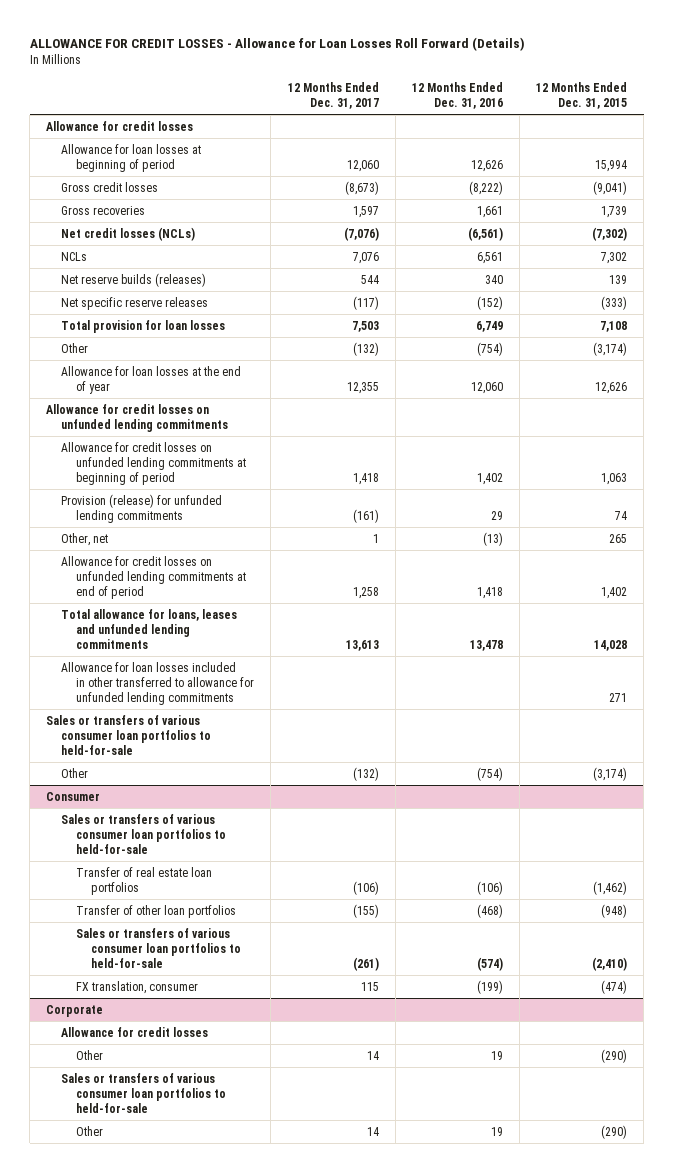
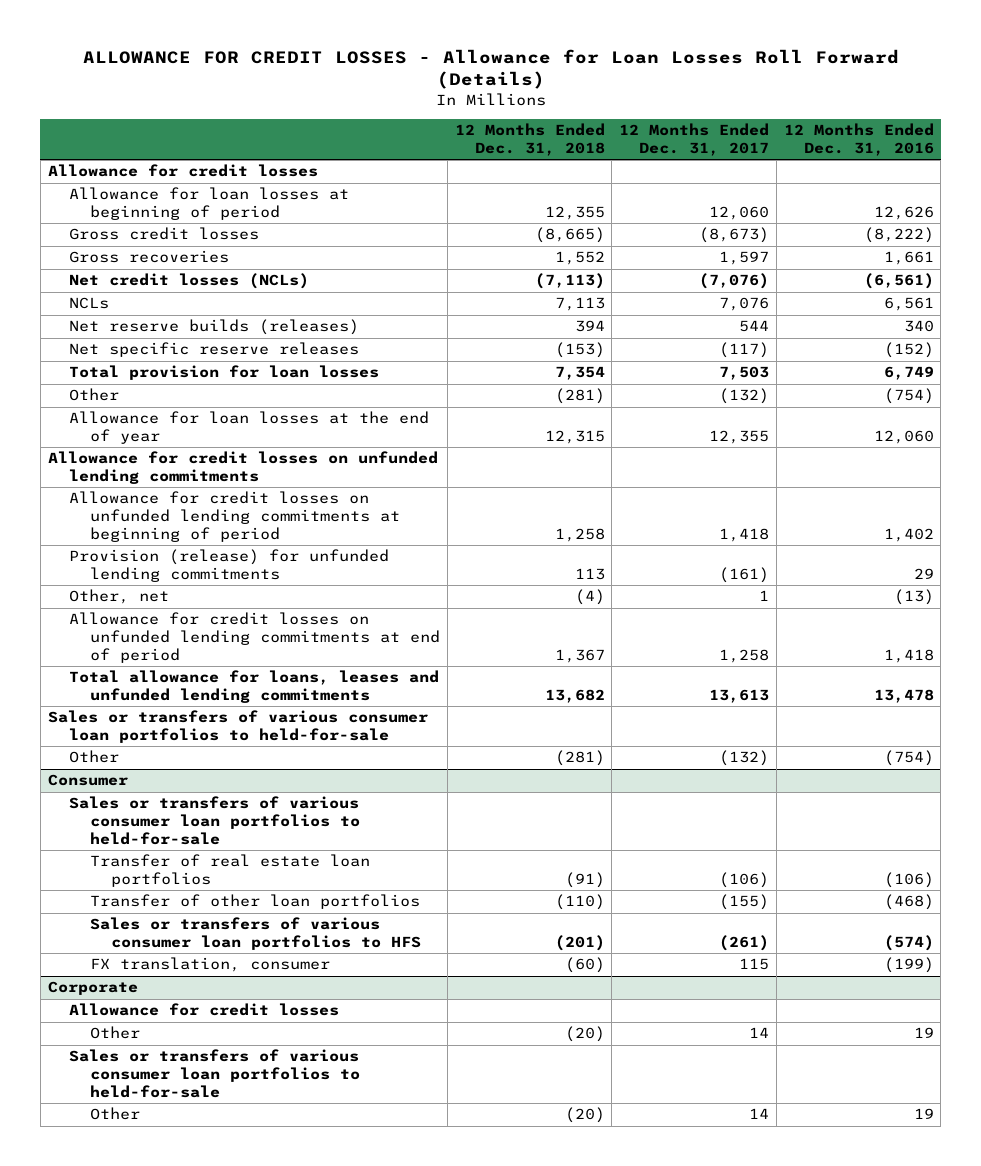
[536,81,628,110] 12 Months Ended Dec. 31, 2015 -> none
none -> [454,123,605,157] 12 Months Ended Dec. 31, 2018
[61,661,255,706] Allowance for loan losses included in other transferred to allowance for unfunded lending commitments -> none
[76,927,242,969] Sales or transfers of various consumer loan portfolios to held-for-sale -> [89,917,422,951] Sales or transfers of various consumer loan portfolios to HFS

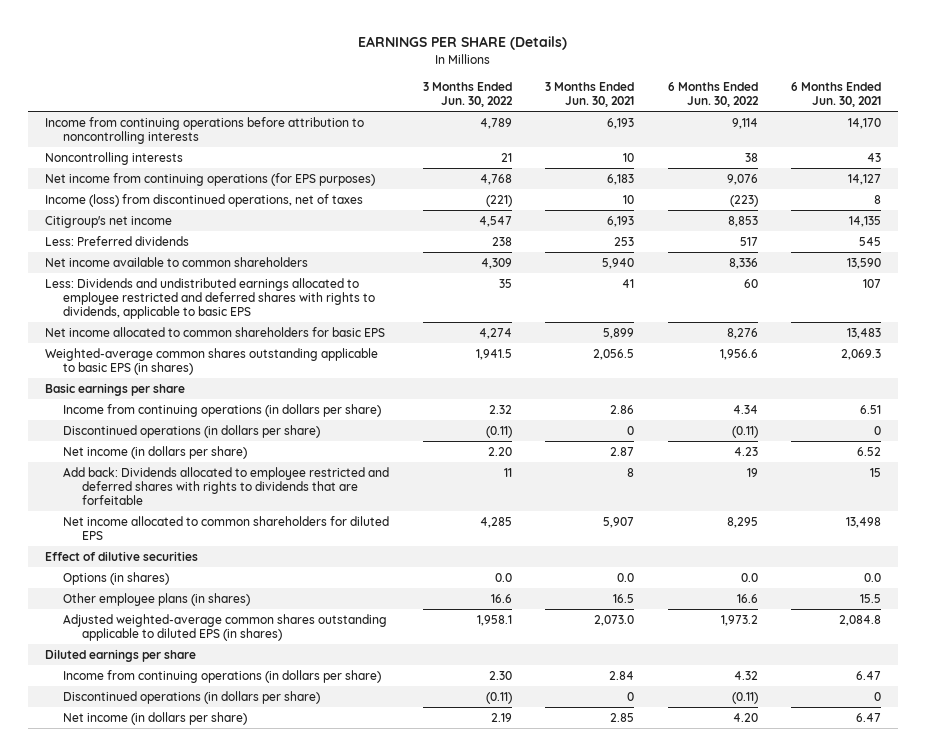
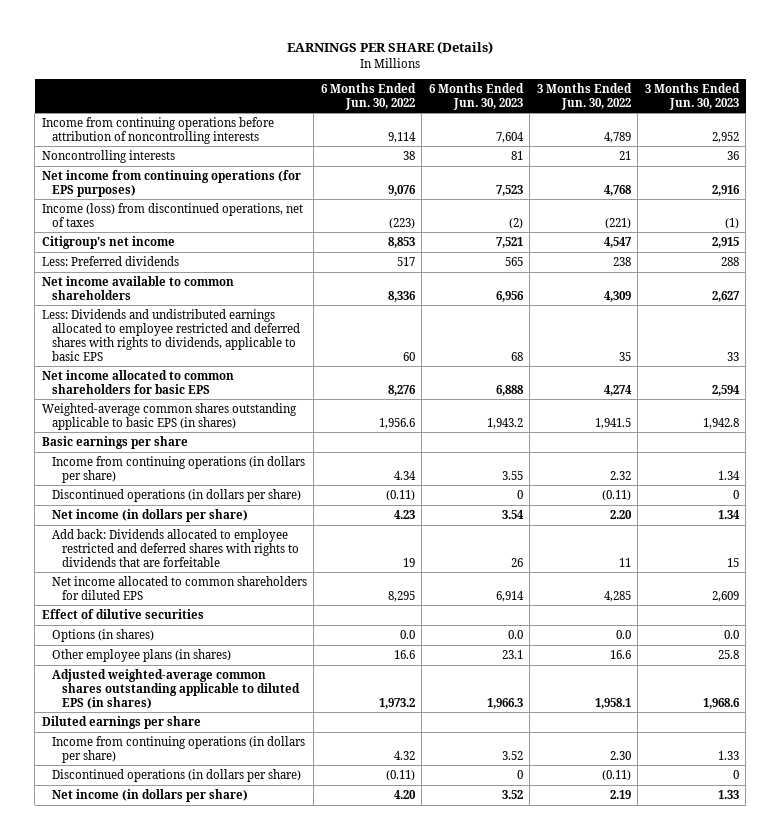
[545,81,635,107] 3 Months Ended Jun. 30, 2021 -> none
[790,81,881,107] 6 Months Ended Jun. 30, 2021 -> none
none -> [428,82,524,110] 6 Months Ended Jun. 30, 2023
none -> [644,82,740,110] 3 Months Ended Jun. 30, 2023
[44,116,364,145] Income from continuing operations before attribution to noncontrolling interests -> [41,116,274,144] Income from continuing operations before attribution of noncontrolling interests

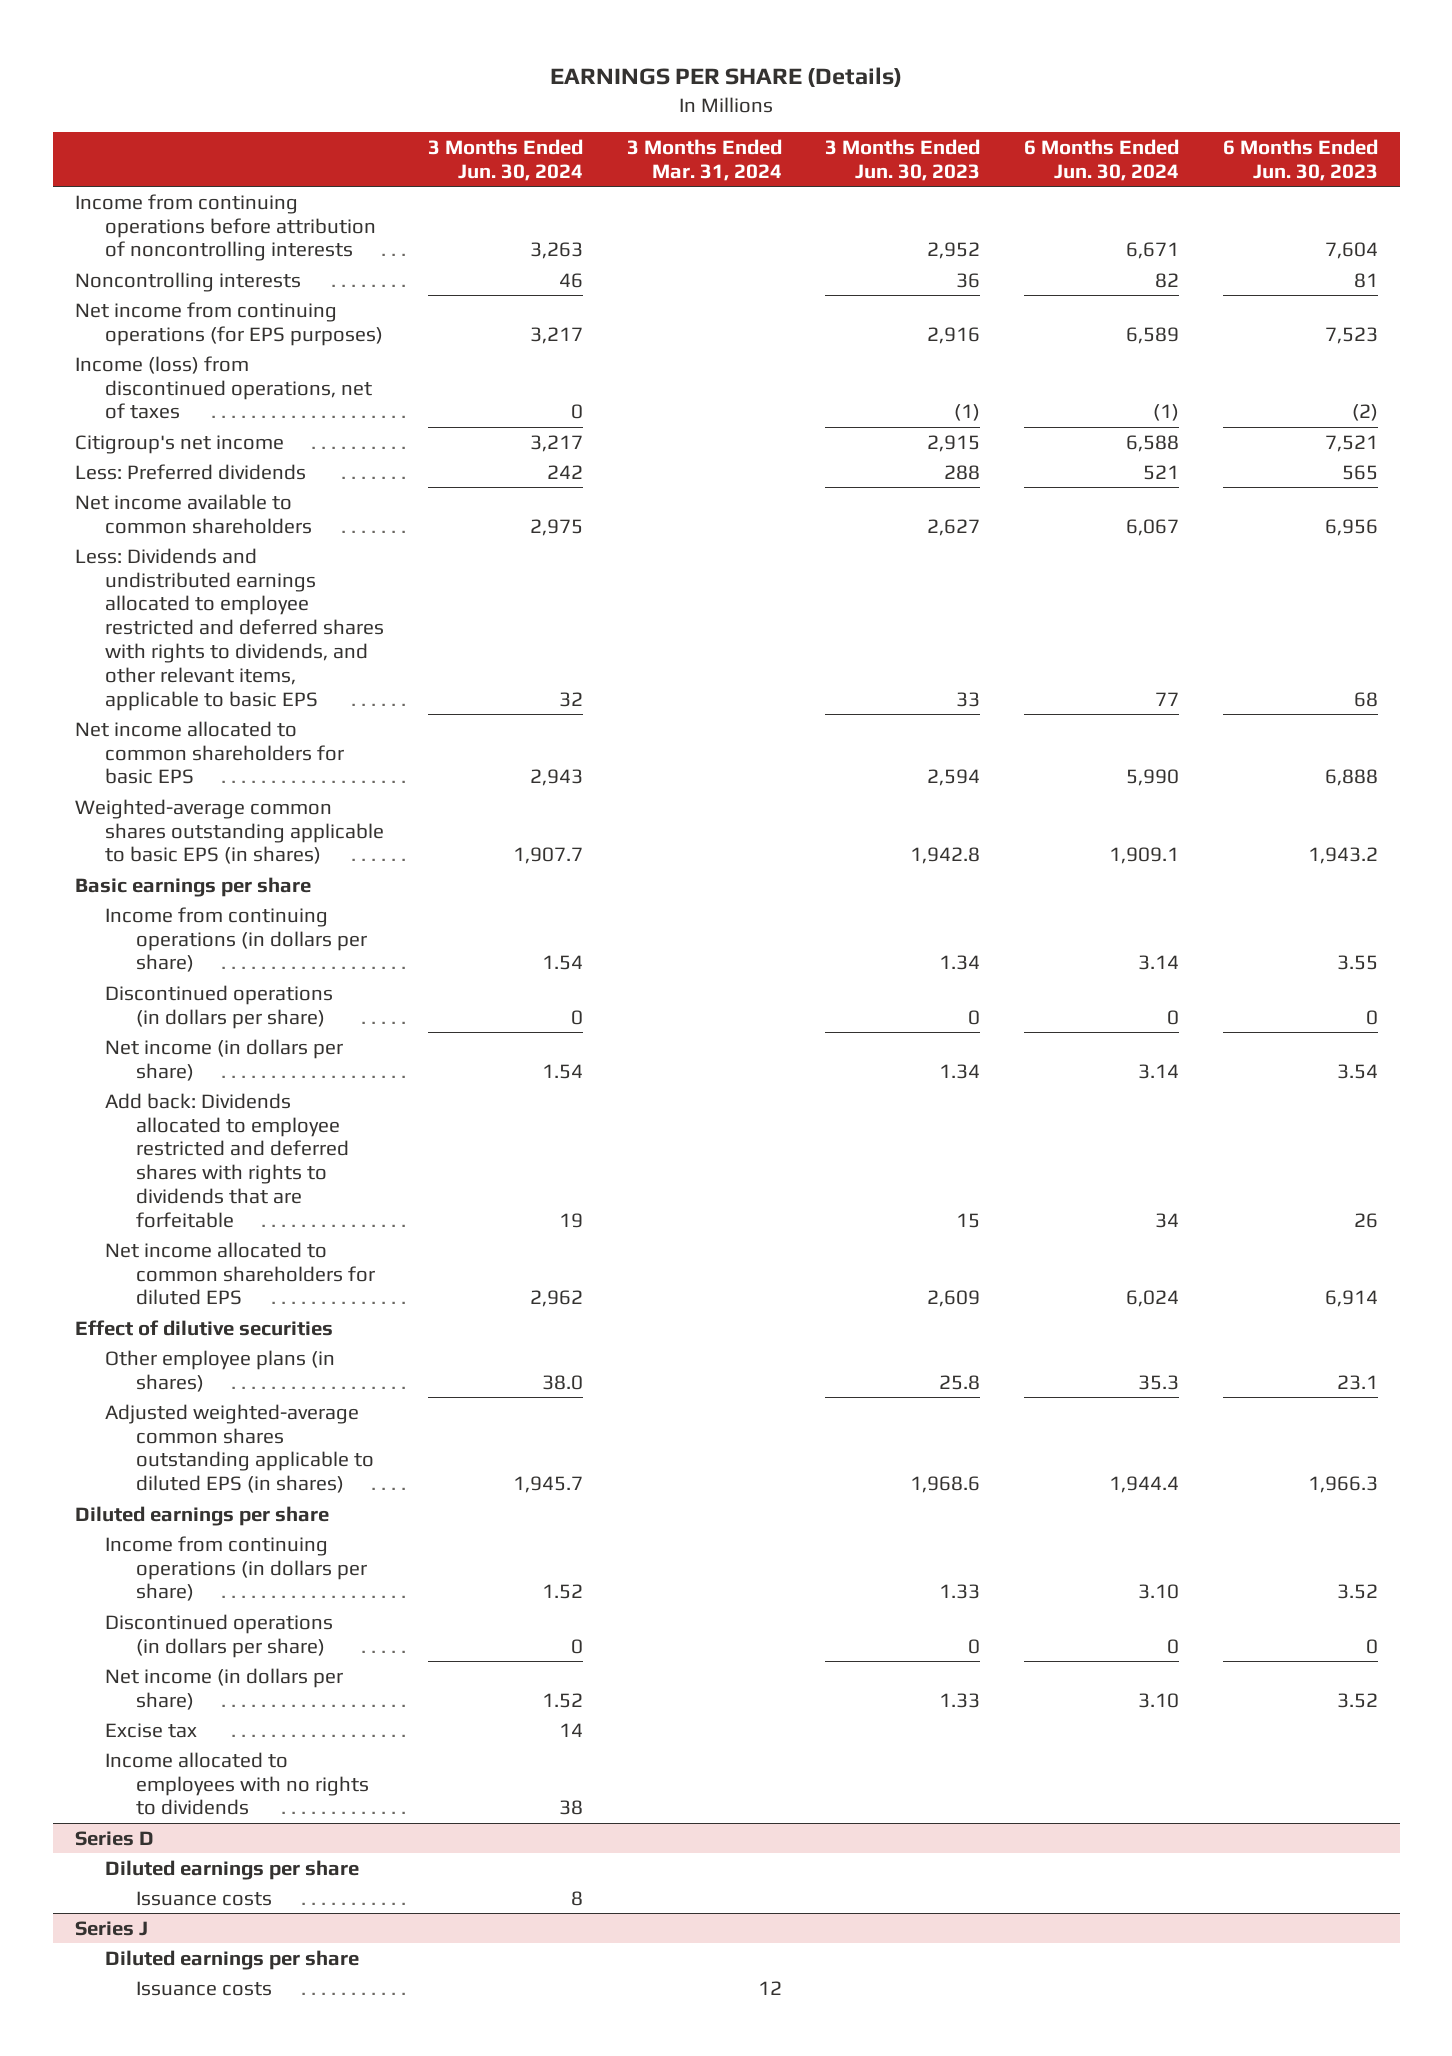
[320,82,416,110] 6 Months Ended Jun. 30, 2022 -> none
[536,82,632,110] 3 Months Ended Jun. 30, 2022 -> none
none -> [427,138,583,181] 3 Months Ended Jun. 30, 2024
none -> [626,138,782,181] 3 Months Ended Mar. 31, 2024
none -> [1024,138,1180,181] 6 Months Ended Jun. 30, 2024
[41,308,300,361] Less: Dividends and undistributed earnings allocated to employee restricted and deferred shares with rights to dividends, applicable to basic EPS -> [74,547,385,711] Less: Dividends and undistributed earnings allocated to employee restricted and deferred shares with rights to dividends, and other relevant items, applicable to basic EPS
[51,628,154,642] Options (in shares) -> none
none -> [105,1722,198,1738] Excise tax
none -> [105,1751,369,1816] Income allocated to employees with no rights to dividends
none -> [74,1830,154,1846] Series D
none -> [105,1859,360,1880] Diluted earnings per share
none -> [135,1890,272,1906] Issuance costs
none -> [74,1920,148,1936] Series J
none -> [105,1949,360,1970] Diluted earnings per share
none -> [135,1980,272,1996] Issuance costs

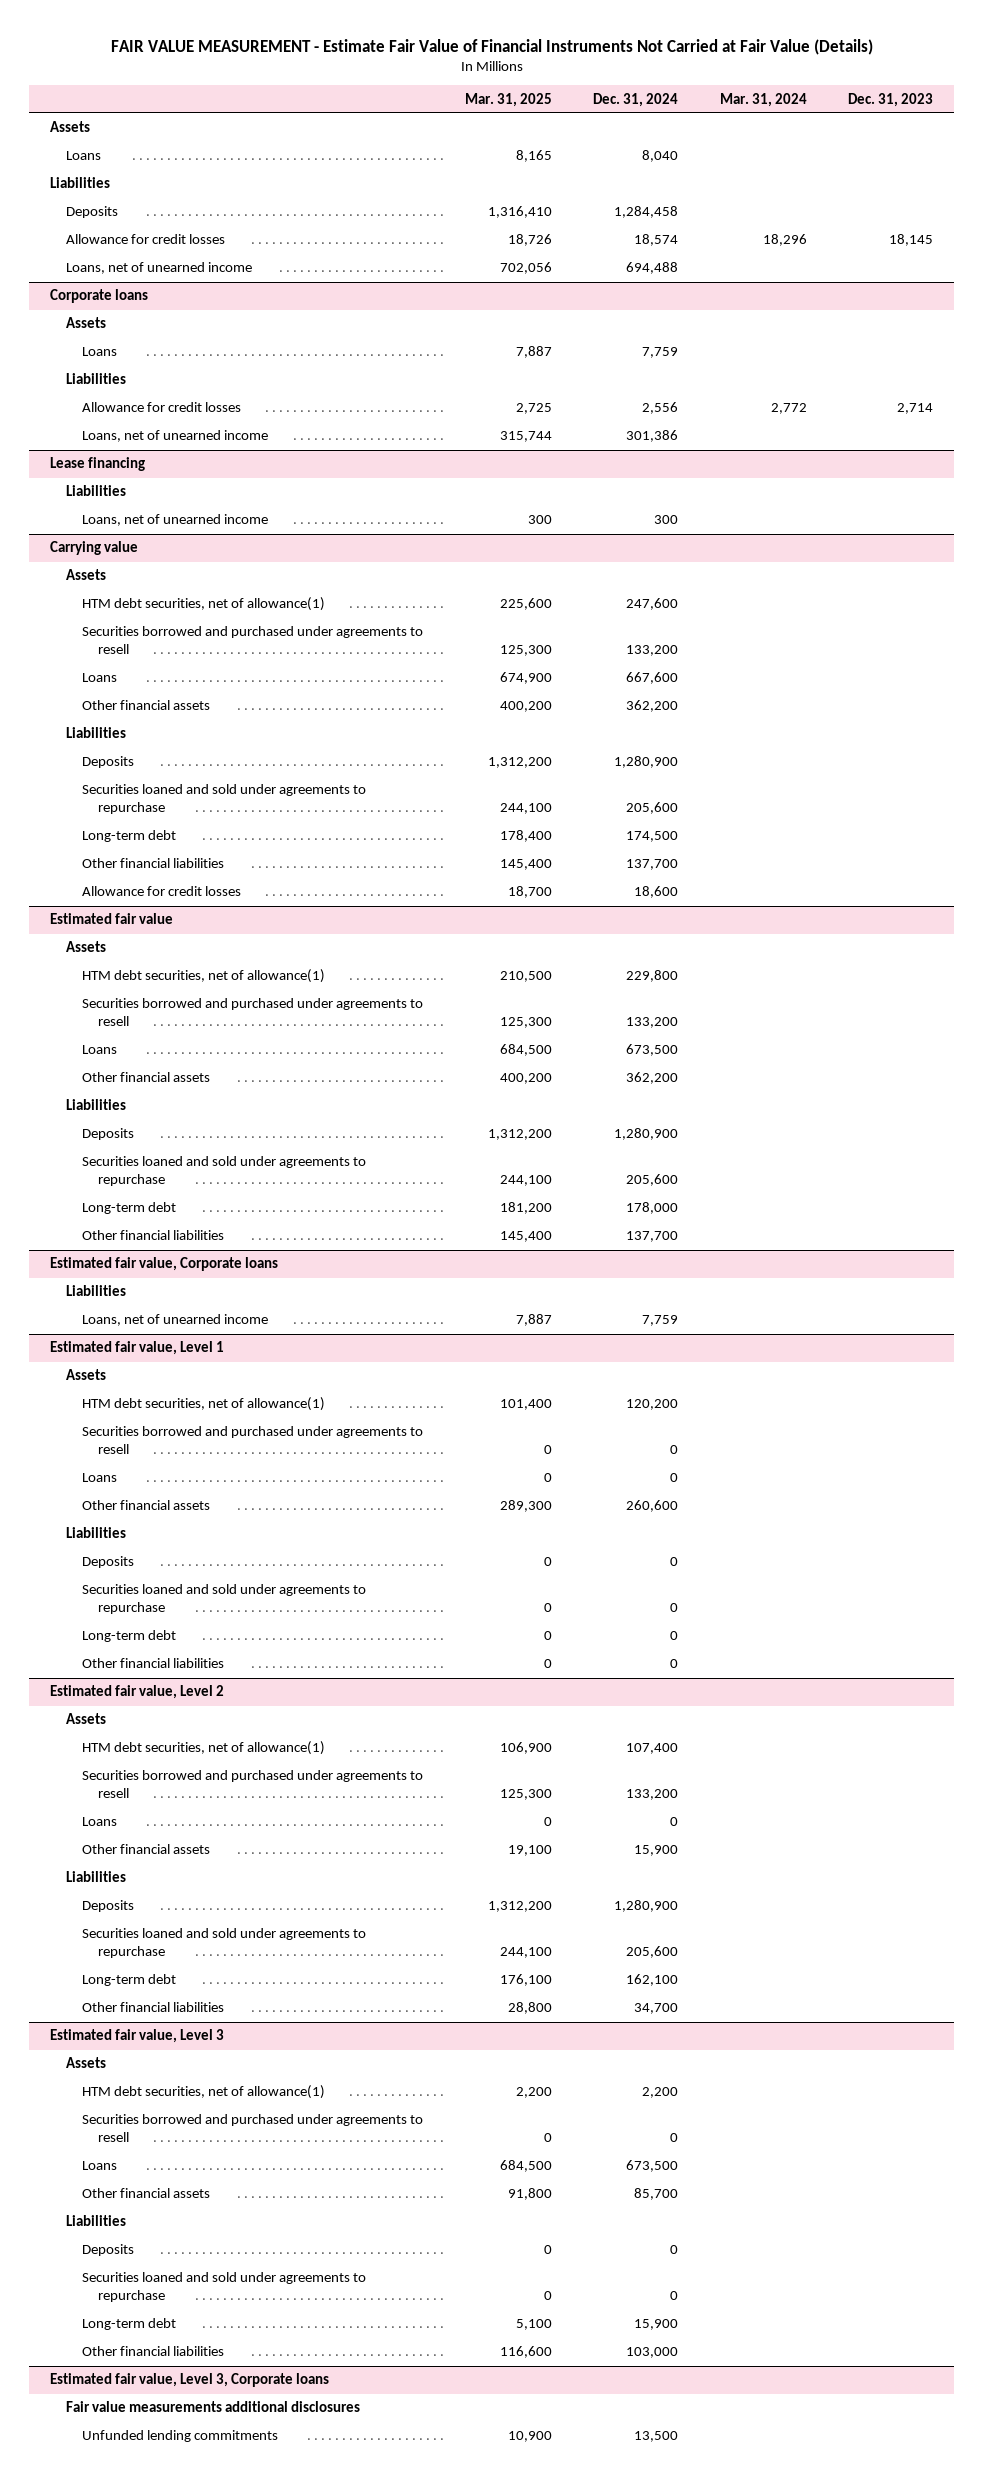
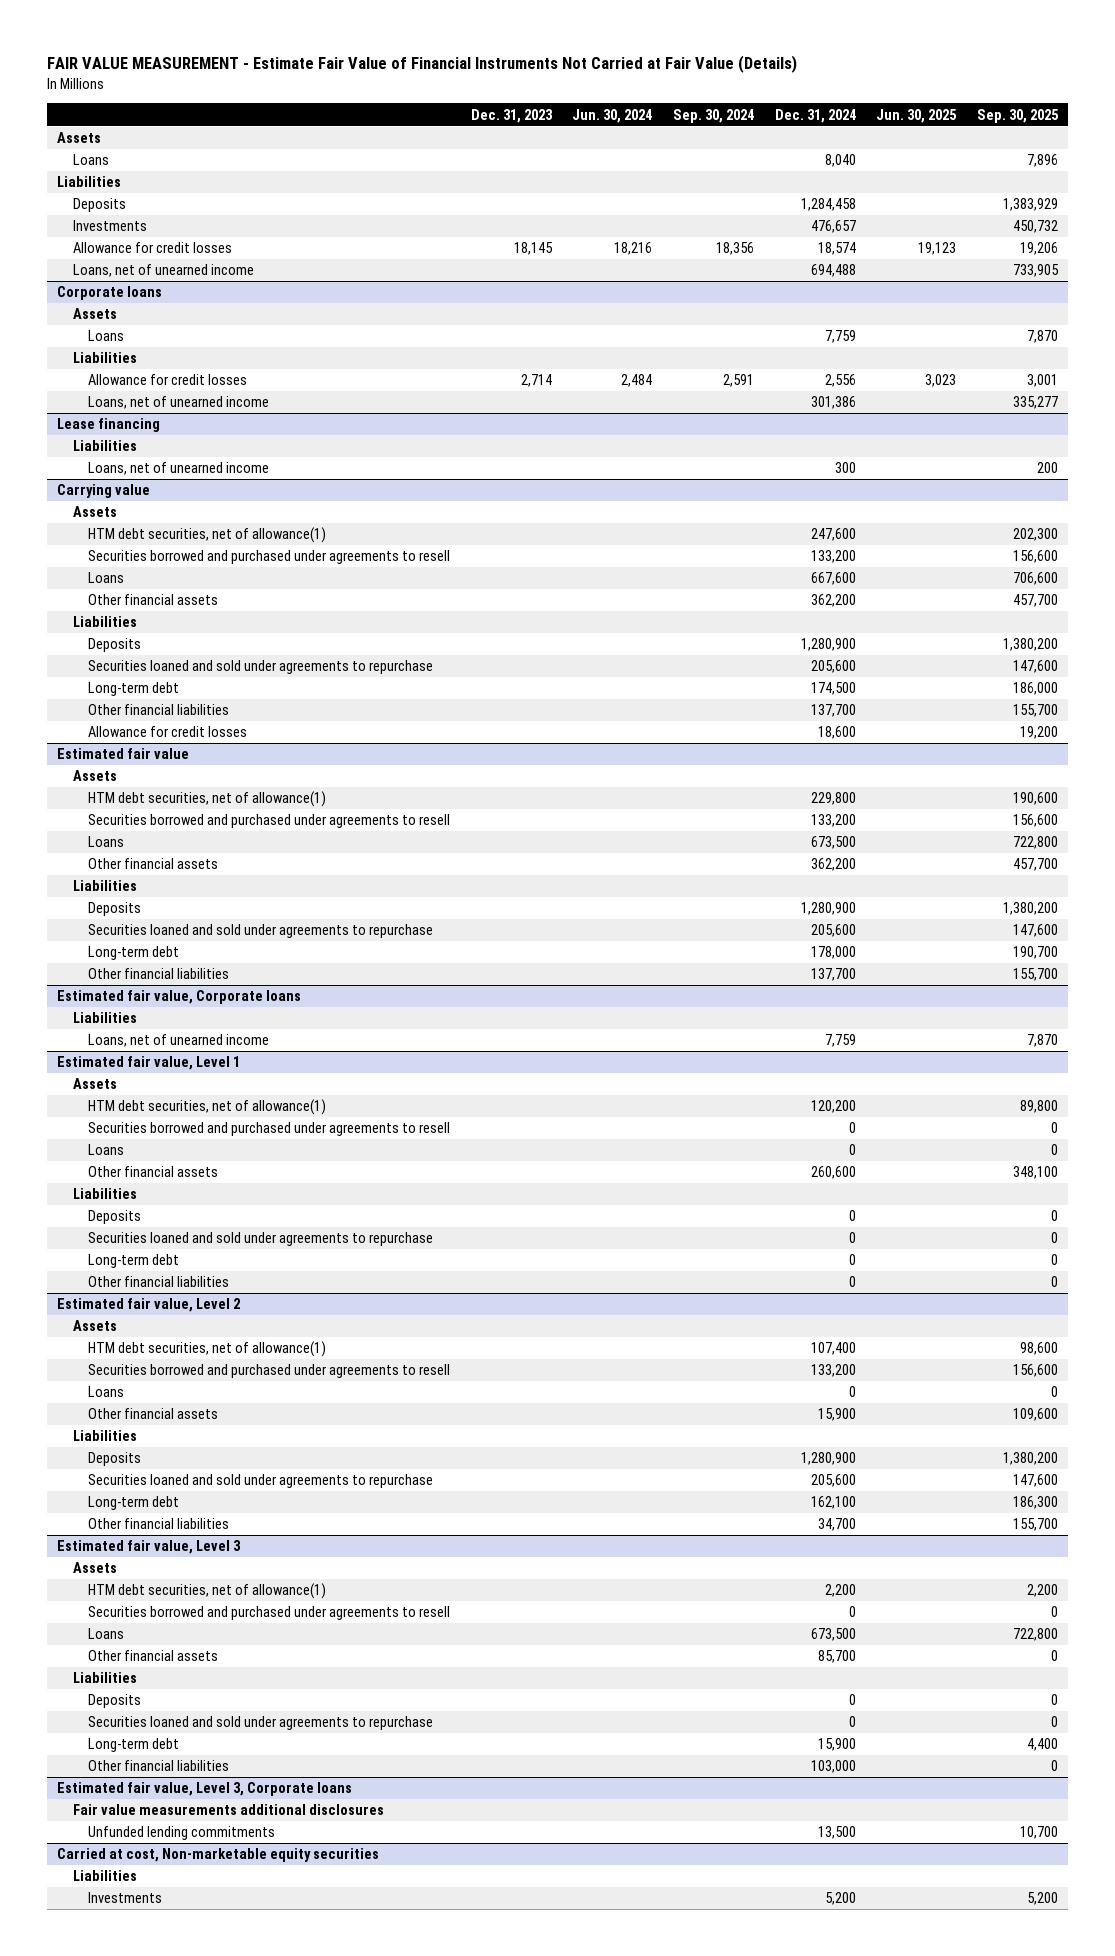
[464,92,552,107] Mar. 31, 2025 -> none
[719,92,807,107] Mar. 31, 2024 -> none
none -> [572,108,653,123] Jun. 30, 2024
none -> [672,108,754,123] Sep. 30, 2024
none -> [876,108,958,123] Jun. 30, 2025
none -> [976,108,1059,123] Sep. 30, 2025
none -> [72,220,147,232] Investments
none -> [57,1848,380,1863] Carried at cost, Non-marketable equity securities
none -> [72,1870,137,1882] Liabilities
none -> [88,1892,163,1904] Investments

